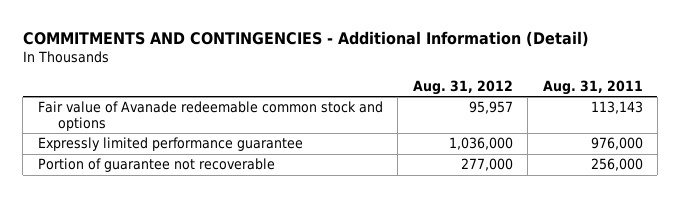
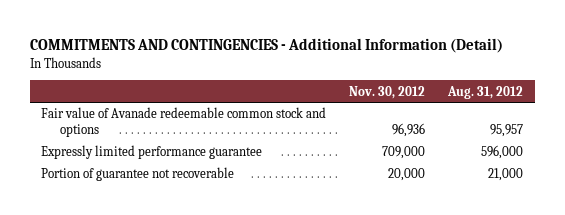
[542,79,643,95] Aug. 31, 2011 -> none
none -> [349,85,426,99] Nov. 30, 2012
[448,137,513,151] 1,036,000 -> [481,145,524,160] 596,000
[460,158,513,172] 277,000 -> [488,168,524,182] 21,000

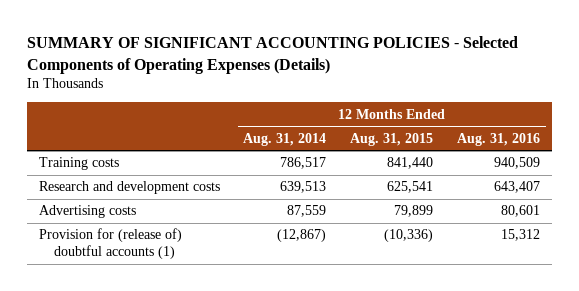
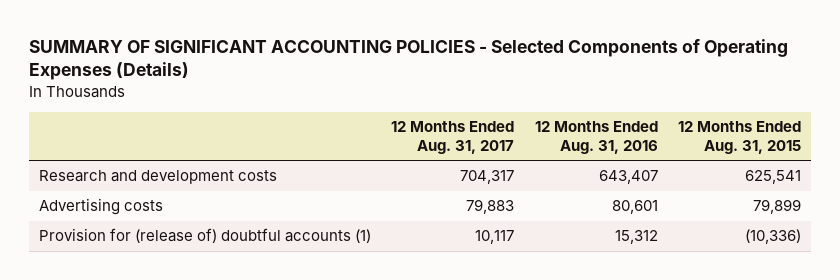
[243,132,327,146] Aug. 31, 2014 -> none
none -> [391,121,515,154] 12 Months Ended Aug. 31, 2017
[38,157,119,171] Training costs -> none

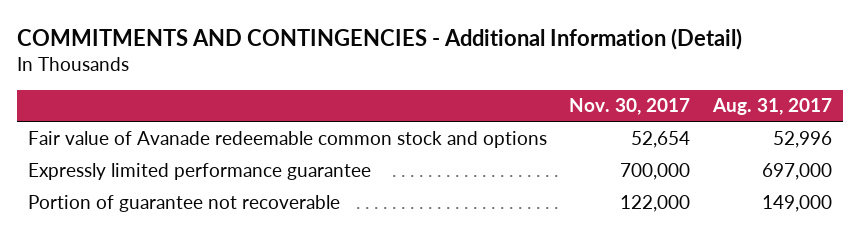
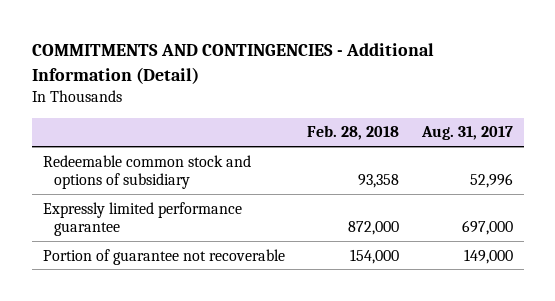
[569,98,691,116] Nov. 30, 2017 -> none
none -> [307,125,400,141] Feb. 28, 2018
[28,130,548,148] Fair value of Avanade redeemable common stock and options -> [42,154,251,190] Redeemable common stock and options of subsidiary

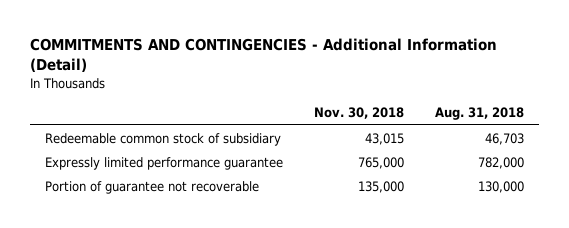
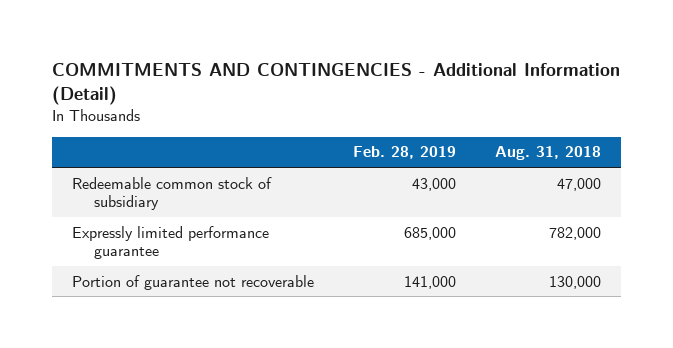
[313,107,404,120] Nov. 30, 2018 -> none
none -> [352,146,456,160] Feb. 28, 2019
[484,132,524,145] 46,703 -> [557,177,602,191] 47,000

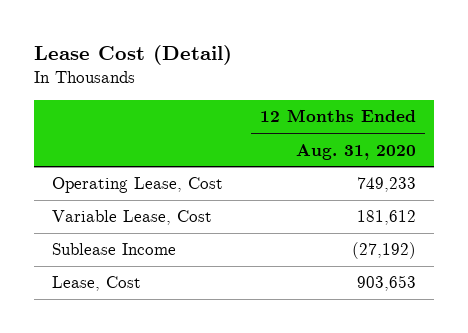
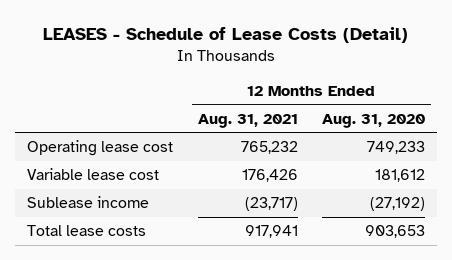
[34,45,233,66] Lease Cost (Detail) -> [43,26,409,43] LEASES - Schedule of Lease Costs (Detail)
none -> [197,113,298,128] Aug. 31, 2021
[52,177,224,194] Operating Lease, Cost -> [27,140,174,157] Operating lease cost
[52,210,213,226] Variable Lease, Cost -> [27,168,160,181] Variable lease cost
[52,243,177,256] Sublease Income -> [27,196,150,209] Sublease income
[52,276,142,292] Lease, Cost -> [27,225,147,237] Total lease costs

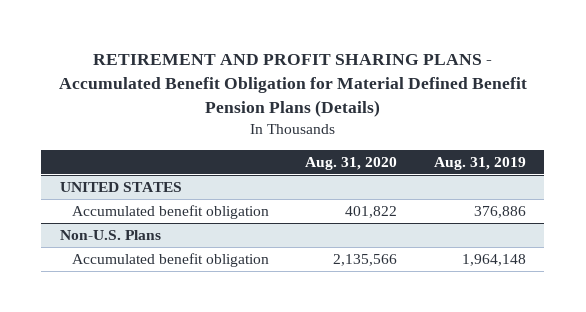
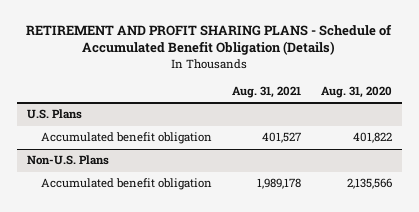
[58,54,527,118] RETIREMENT AND PROFIT SHARING PLANS - Accumulated Benefit Obligation for Material Defined Benefit Pension Plans (Details) -> [26,23,393,56] RETIREMENT AND PROFIT SHARING PLANS - Schedule of Accumulated Benefit Obligation (Details)
[433,156,526,170] Aug. 31, 2019 -> none
none -> [231,85,301,98] Aug. 31, 2021
[59,182,182,193] UNITED STATES -> [26,109,82,120] U.S. Plans

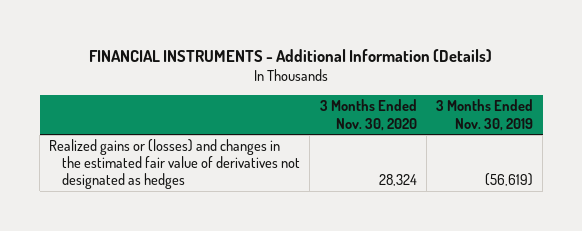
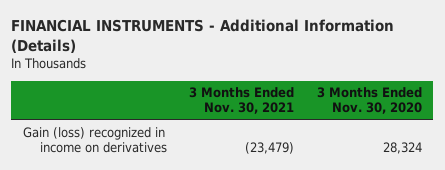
[436,99,534,131] 3 Months Ended Nov. 30, 2019 -> none
none -> [189,87,295,115] 3 Months Ended Nov. 30, 2021
[49,138,300,190] Realized gains or (losses) and changes in the estimated fair value of derivatives not designated as hedges -> [22,126,167,153] Gain (loss) recognized in income on derivatives

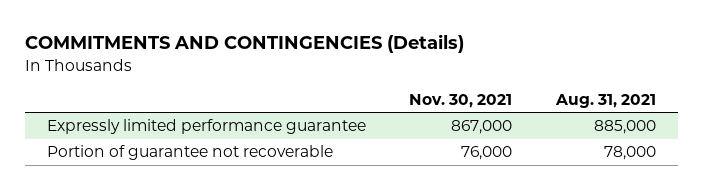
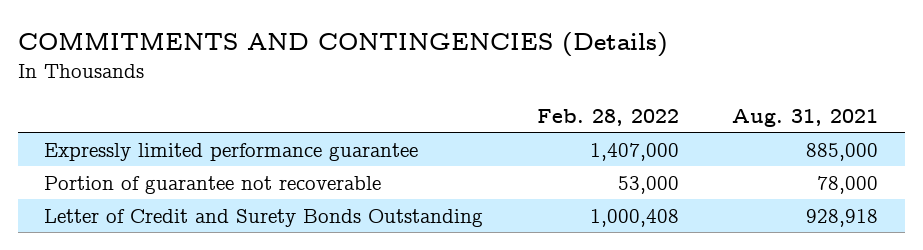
[409,93,513,108] Nov. 30, 2021 -> none
none -> [536,108,679,126] Feb. 28, 2022
none -> [44,208,484,227] Letter of Credit and Surety Bonds Outstanding

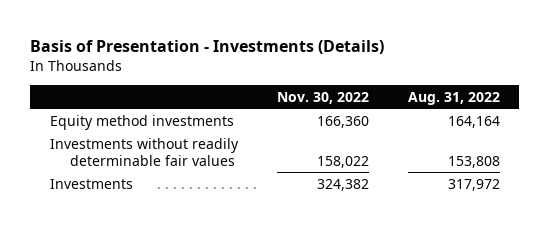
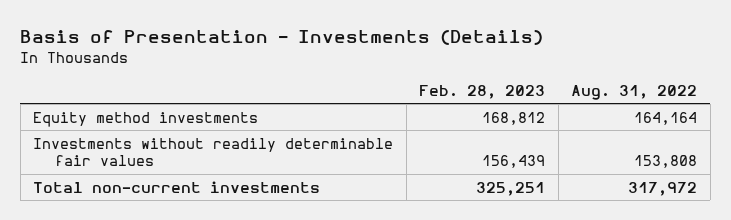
[276,91,369,104] Nov. 30, 2022 -> none
none -> [419,84,546,99] Feb. 28, 2023
[49,178,133,189] Investments -> [33,180,321,193] Total non-current investments

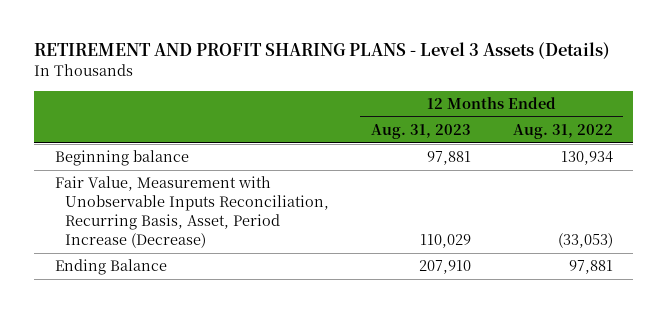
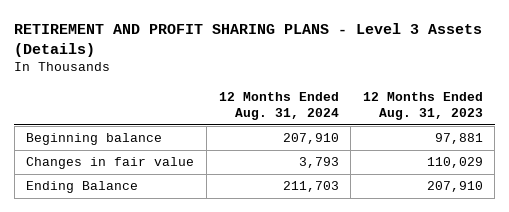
[512,123,613,139] Aug. 31, 2022 -> none
none -> [218,91,339,120] 12 Months Ended Aug. 31, 2024
[54,176,330,248] Fair Value, Measurement with Unobservable Inputs Reconciliation, Recurring Basis, Asset, Period Increase (Decrease) -> [26,157,195,170] Changes in fair value

